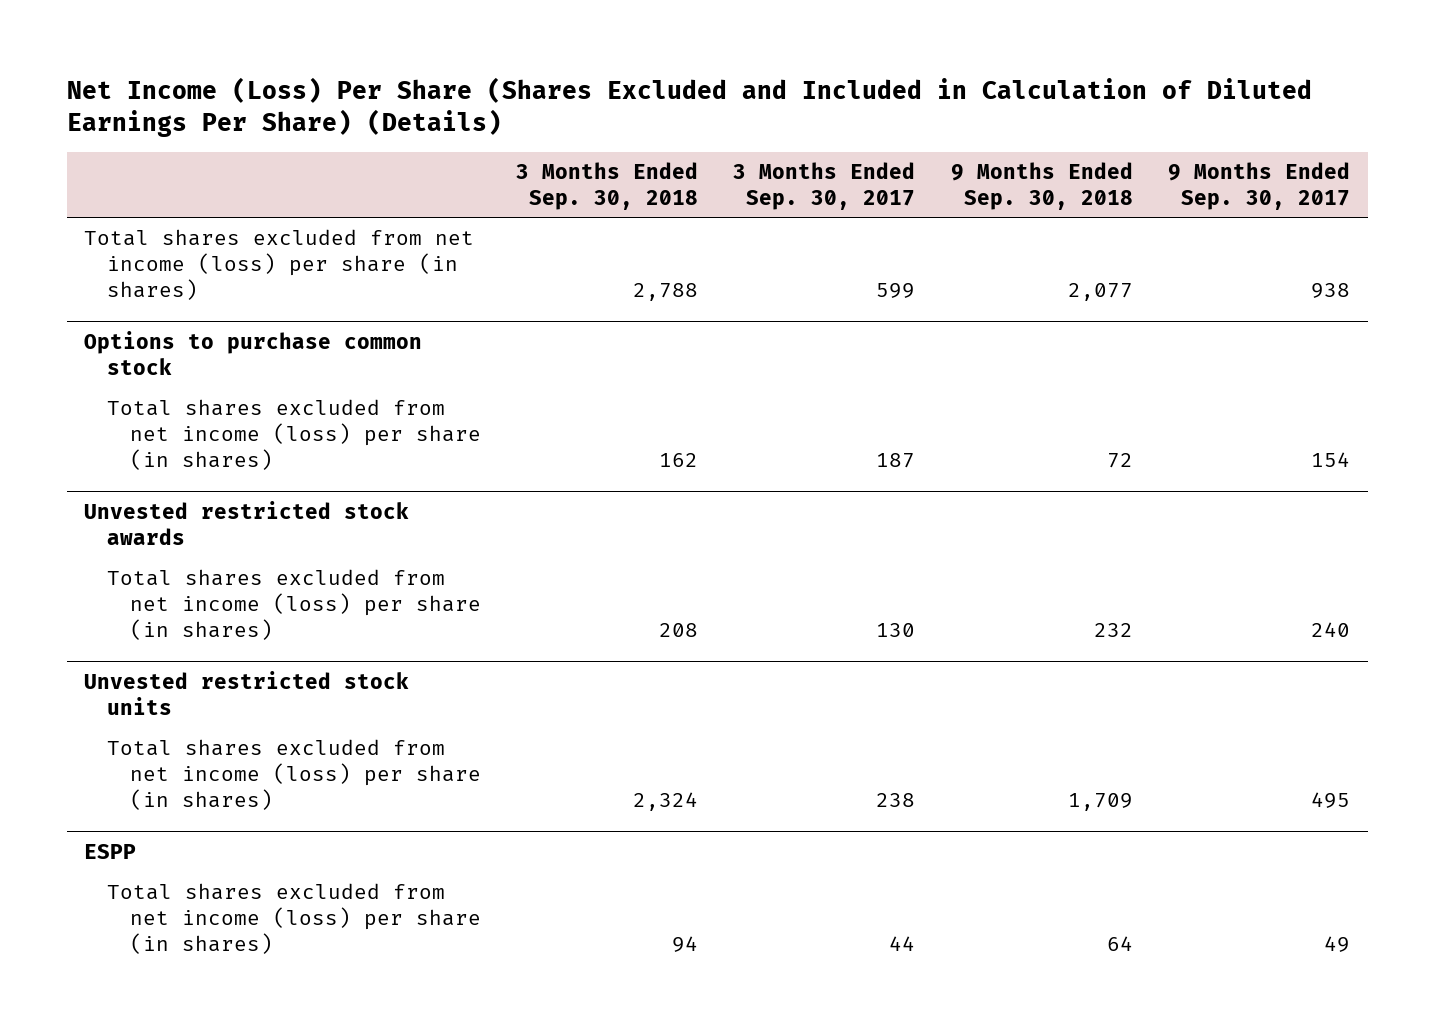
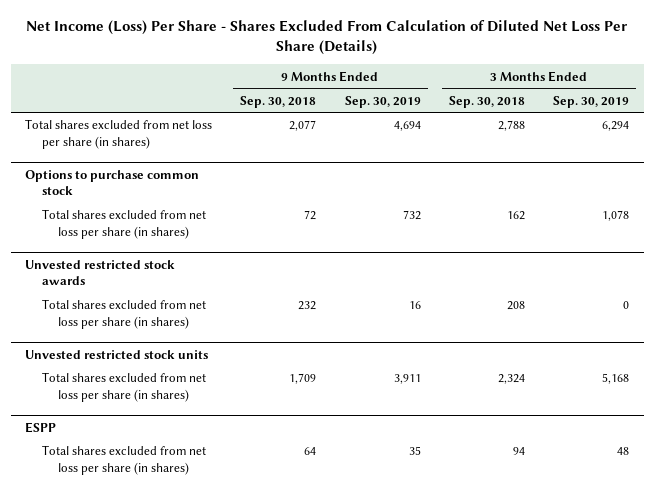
[66,76,1312,137] Net Income (Loss) Per Share (Shares Excluded and Included in Calculation of Diluted Earnings Per Share) (Details) -> [26,20,628,56] Net Income (Loss) Per Share - Shares Excluded From Calculation of Diluted Net Loss Per Share (Details)
[733,161,916,210] 3 Months Ended Sep. 30, 2017 -> none
[1167,161,1350,210] 9 Months Ended Sep. 30, 2017 -> none
none -> [344,95,421,108] Sep. 30, 2019
none -> [553,95,630,108] Sep. 30, 2019
[84,229,475,300] Total shares excluded from net income (loss) per share (in shares) -> [24,119,212,149] Total shares excluded from net loss per share (in shares)
[107,399,481,470] Total shares excluded from net income (loss) per share (in shares) -> [41,209,206,239] Total shares excluded from net loss per share (in shares)
[107,569,481,640] Total shares excluded from net income (loss) per share (in shares) -> [41,299,206,329] Total shares excluded from net loss per share (in shares)
[107,739,481,810] Total shares excluded from net income (loss) per share (in shares) -> [41,372,206,402] Total shares excluded from net loss per share (in shares)
[107,883,481,954] Total shares excluded from net income (loss) per share (in shares) -> [41,445,206,475] Total shares excluded from net loss per share (in shares)

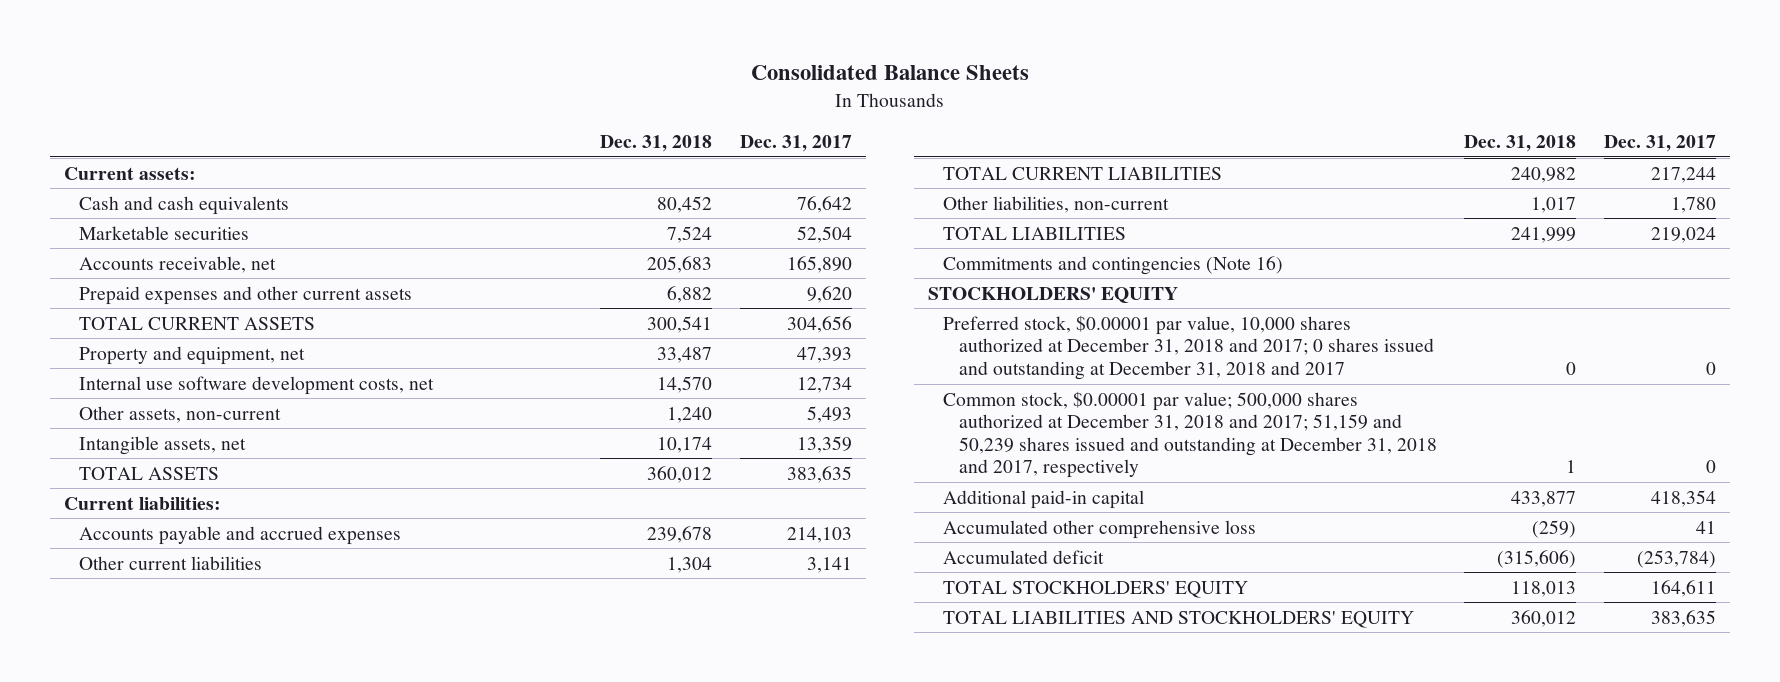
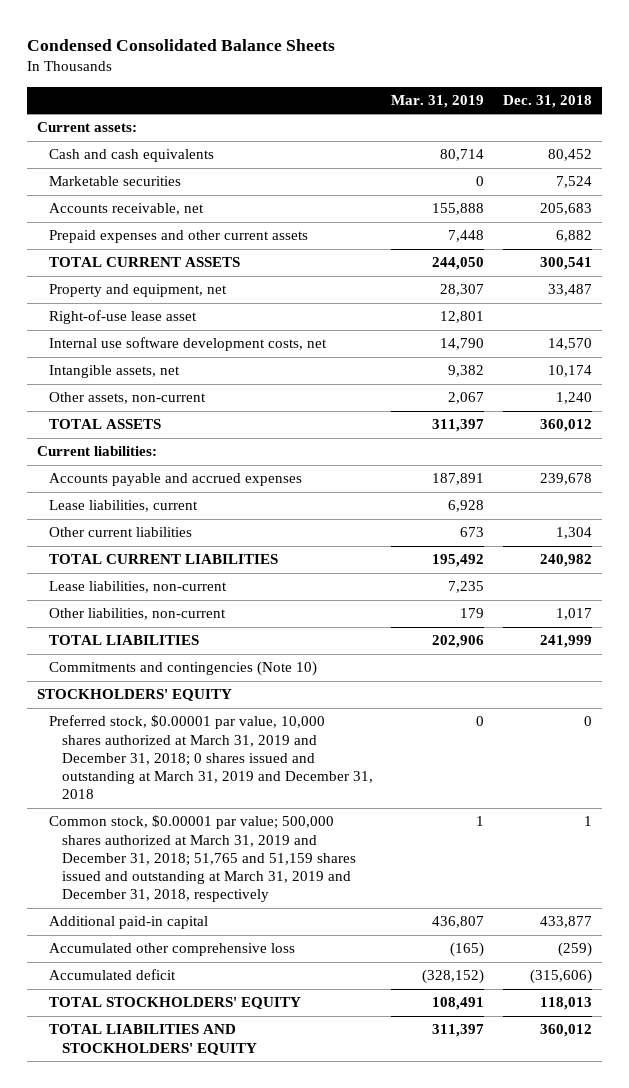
[751,65,1030,81] Consolidated Balance Sheets -> [27,38,336,51] Condensed Consolidated Balance Sheets
[740,134,853,152] Dec. 31, 2017 -> none
none -> [391,94,485,108] Mar. 31, 2019
none -> [49,310,198,325] Right-of-use lease asset
[79,405,282,423] Other assets, non-current -> [49,392,207,405] Other assets, non-current
none -> [49,500,199,513] Lease liabilities, current
none -> [49,581,228,594] Lease liabilities, non-current
[943,255,1284,275] Commitments and contingencies (Note 16) -> [49,661,318,677] Commitments and contingencies (Note 10)
[943,314,1434,380] Preferred stock, $0.00001 par value, 10,000 shares authorized at December 31, 2018 and 2017; 0 shares issued and outstanding at December 31, 2018 and 2017 -> [49,715,373,800] Preferred stock, $0.00001 par value, 10,000 shares authorized at March 31, 2019 and December 31, 2018; 0 shares issued and outstanding at March 31, 2019 and December 31, 2018
[943,390,1437,479] Common stock, $0.00001 par value; 500,000 shares authorized at December 31, 2018 and 2017; 51,159 and 50,239 shares issued and outstanding at December 31, 2018 and 2017, respectively -> [49,815,356,903] Common stock, $0.00001 par value; 500,000 shares authorized at March 31, 2019 and December 31, 2018; 51,765 and 51,159 shares issued and outstanding at March 31, 2019 and December 31, 2018, respectively

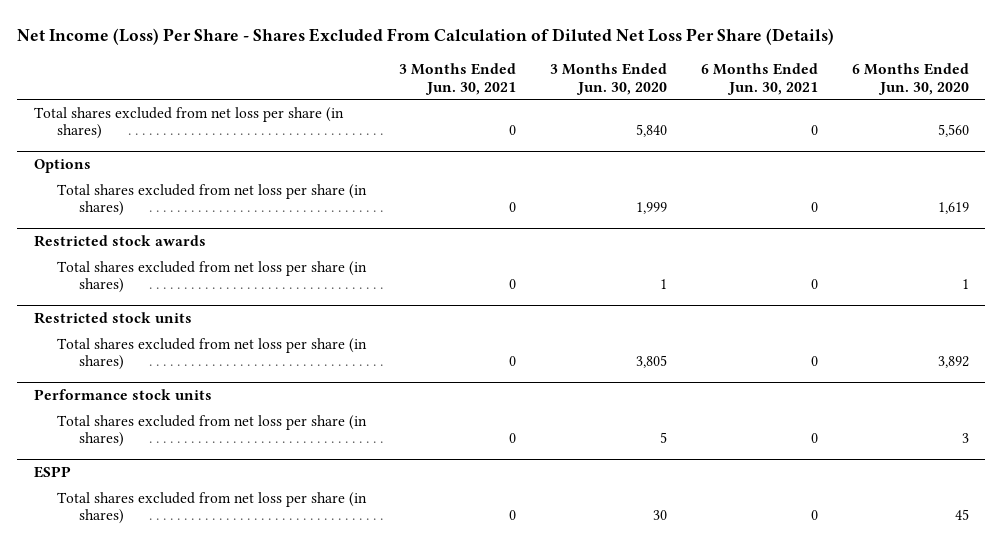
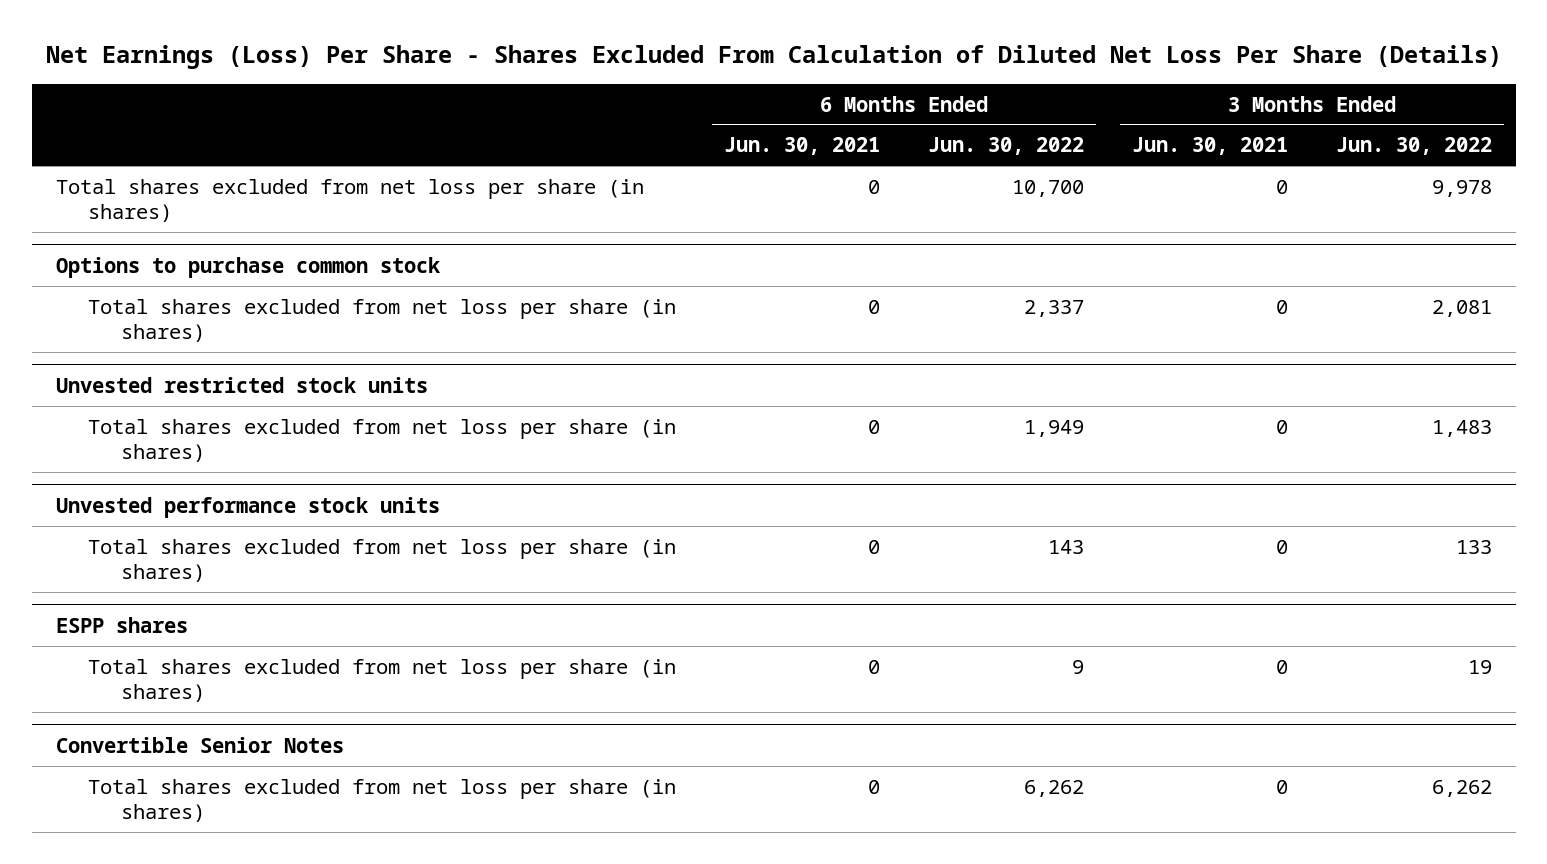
[17,28,835,46] Net Income (Loss) Per Share - Shares Excluded From Calculation of Diluted Net Loss Per Share (Details) -> [45,45,1502,70] Net Earnings (Loss) Per Share - Shares Excluded From Calculation of Diluted Net Loss Per Share (Details)
[550,62,668,95] 3 Months Ended Jun. 30, 2020 -> none
[851,62,969,95] 6 Months Ended Jun. 30, 2020 -> none
none -> [927,137,1084,156] Jun. 30, 2022
none -> [1335,137,1492,156] Jun. 30, 2022
[34,159,92,174] Options -> [55,256,440,278] Options to purchase common stock
[34,235,207,248] Restricted stock awards -> none
none -> [55,376,428,393] Unvested restricted stock units
[34,312,193,325] Restricted stock units -> none
none -> [55,496,440,518] Unvested performance stock units
[34,389,213,401] Performance stock units -> none
none -> [55,616,188,633] ESPP shares
[34,466,72,479] ESPP -> none
none -> [55,736,344,753] Convertible Senior Notes

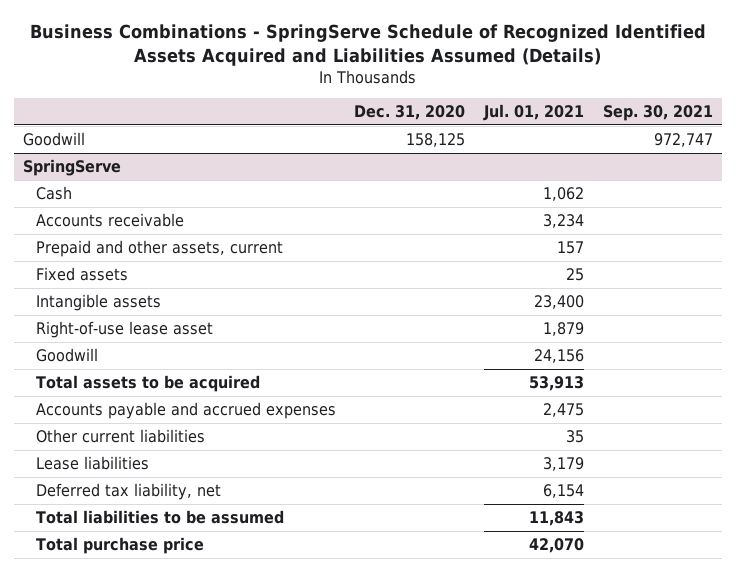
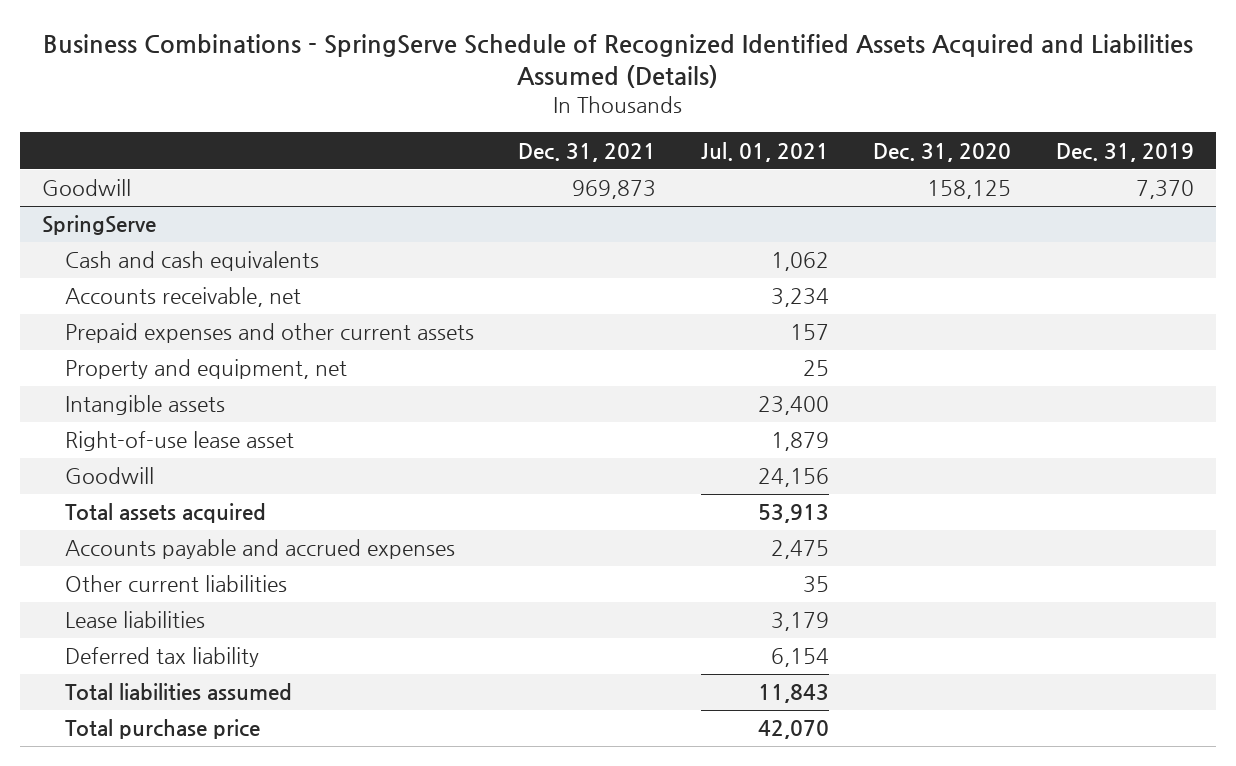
[602,105,713,122] Sep. 30, 2021 -> none
none -> [518,142,657,162] Dec. 31, 2021
none -> [1055,142,1194,162] Dec. 31, 2019
[35,185,72,200] Cash -> [64,251,319,272] Cash and cash equivalents
[35,212,184,227] Accounts receivable -> [64,287,301,308] Accounts receivable, net
[35,239,283,257] Prepaid and other assets, current -> [64,323,474,344] Prepaid expenses and other current assets
[35,266,128,281] Fixed assets -> [64,359,347,380] Property and equipment, net
[35,374,260,392] Total assets to be acquired -> [64,503,266,524] Total assets acquired
[35,482,221,500] Deferred tax liability, net -> [64,647,259,668] Deferred tax liability
[35,509,284,524] Total liabilities to be assumed -> [64,683,292,701] Total liabilities assumed

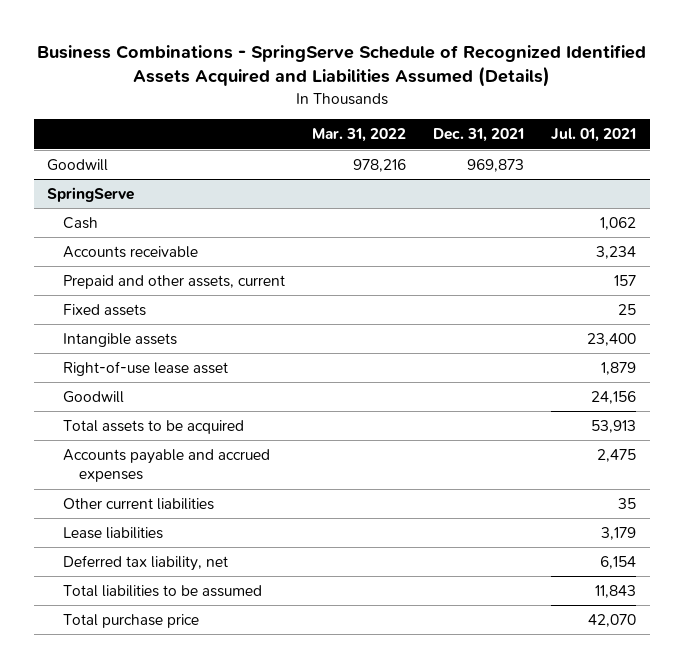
[873,142,1012,162] Dec. 31, 2020 -> none
[1055,142,1194,162] Dec. 31, 2019 -> none
none -> [312,128,407,143] Mar. 31, 2022
[64,251,319,272] Cash and cash equivalents -> [63,216,99,229] Cash
[64,287,301,308] Accounts receivable, net -> [63,245,199,258] Accounts receivable
[64,323,474,344] Prepaid expenses and other current assets -> [63,274,286,289] Prepaid and other assets, current
[64,359,347,380] Property and equipment, net -> [63,303,147,316] Fixed assets
[64,503,266,524] Total assets acquired -> [63,419,245,434] Total assets to be acquired
[64,647,259,668] Deferred tax liability -> [63,554,229,571] Deferred tax liability, net
[64,683,292,701] Total liabilities assumed -> [63,584,263,597] Total liabilities to be assumed

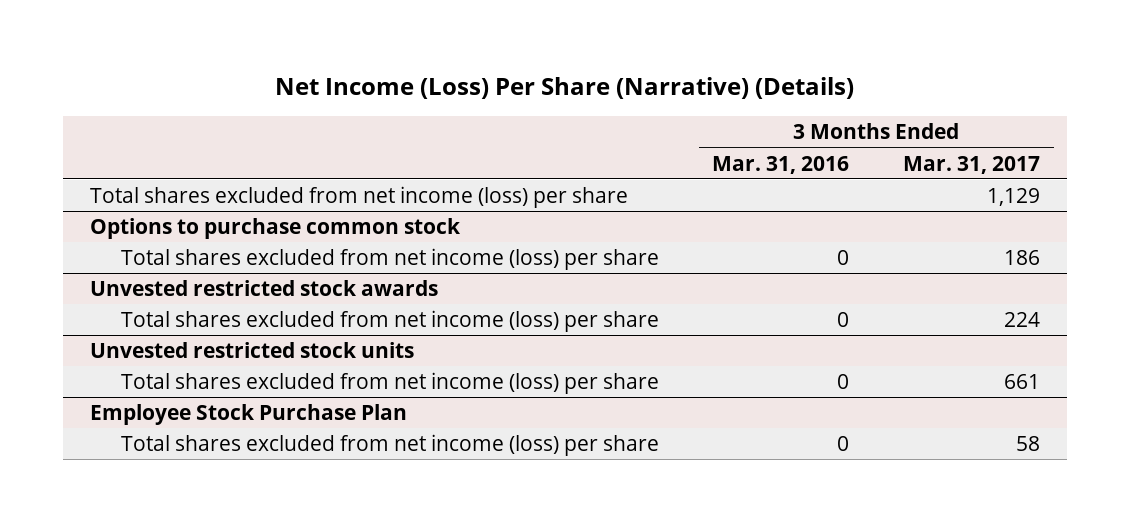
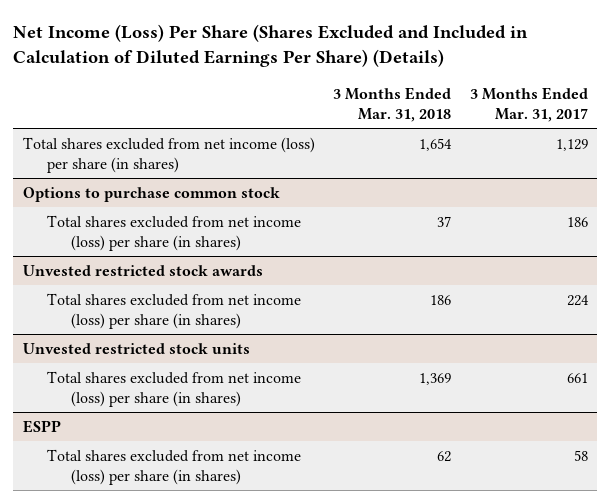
[275,77,855,100] Net Income (Loss) Per Share (Narrative) (Details) -> [13,24,529,68] Net Income (Loss) Per Share (Shares Excluded and Included in Calculation of Diluted Earnings Per Share) (Details)
[712,155,850,174] Mar. 31, 2016 -> none
none -> [333,86,452,122] 3 Months Ended Mar. 31, 2018
[90,186,629,209] Total shares excluded from net income (loss) per share -> [22,136,315,173] Total shares excluded from net income (loss) per share (in shares)
[120,248,659,271] Total shares excluded from net income (loss) per share -> [46,214,301,251] Total shares excluded from net income (loss) per share (in shares)
[120,310,659,333] Total shares excluded from net income (loss) per share -> [46,292,301,329] Total shares excluded from net income (loss) per share (in shares)
[120,372,659,395] Total shares excluded from net income (loss) per share -> [46,370,301,407] Total shares excluded from net income (loss) per share (in shares)
[90,404,408,426] Employee Stock Purchase Plan -> [22,419,61,433] ESPP
[120,434,659,457] Total shares excluded from net income (loss) per share -> [46,448,301,485] Total shares excluded from net income (loss) per share (in shares)

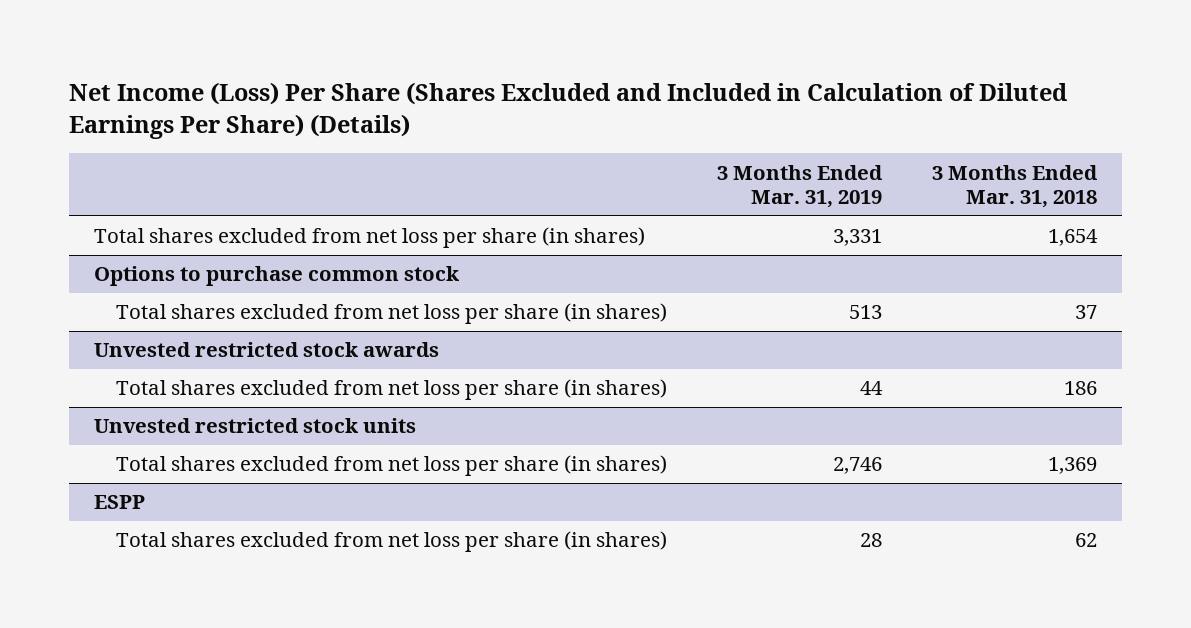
[469,86,588,122] 3 Months Ended Mar. 31, 2017 -> none
none -> [717,164,884,209] 3 Months Ended Mar. 31, 2019
[22,136,315,173] Total shares excluded from net income (loss) per share (in shares) -> [93,227,645,249] Total shares excluded from net loss per share (in shares)
[46,214,301,251] Total shares excluded from net income (loss) per share (in shares) -> [116,303,668,325] Total shares excluded from net loss per share (in shares)
[46,292,301,329] Total shares excluded from net income (loss) per share (in shares) -> [116,379,668,401] Total shares excluded from net loss per share (in shares)
[46,370,301,407] Total shares excluded from net income (loss) per share (in shares) -> [116,455,668,477] Total shares excluded from net loss per share (in shares)
[46,448,301,485] Total shares excluded from net income (loss) per share (in shares) -> [116,531,668,553] Total shares excluded from net loss per share (in shares)

